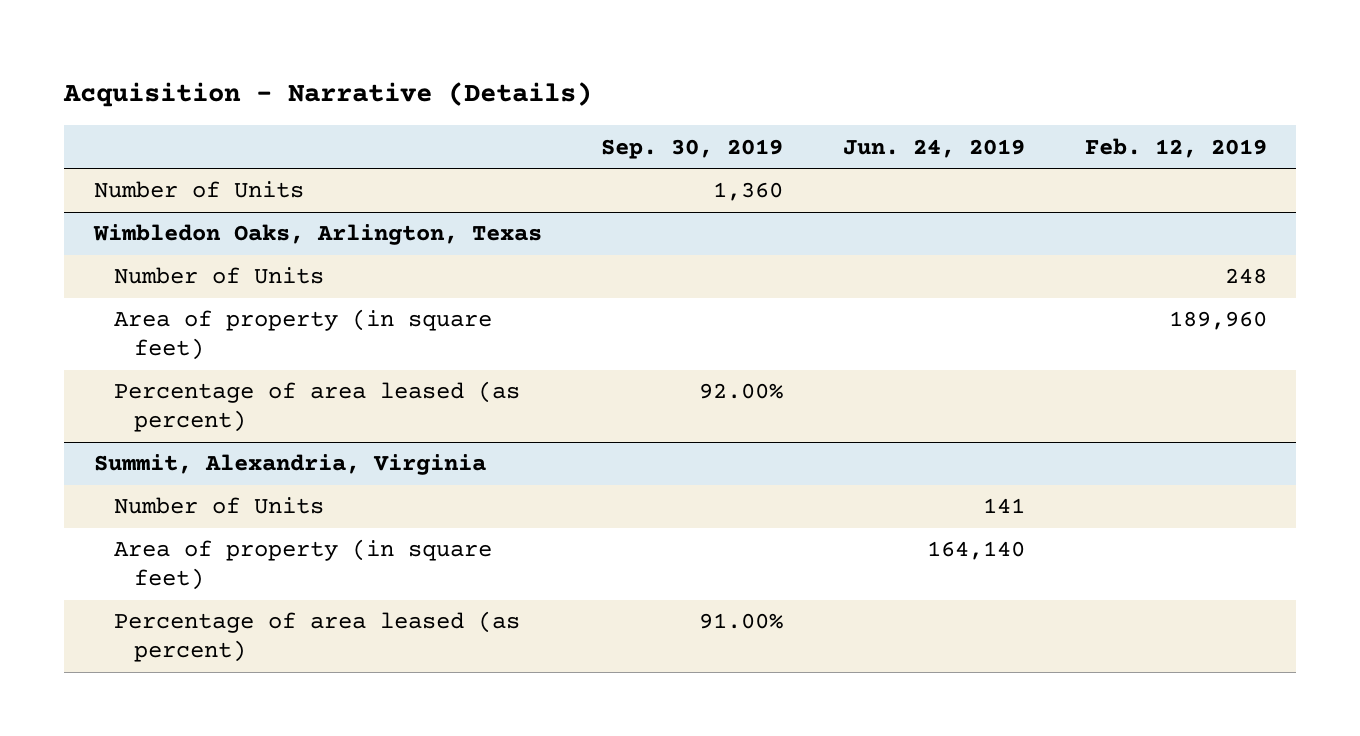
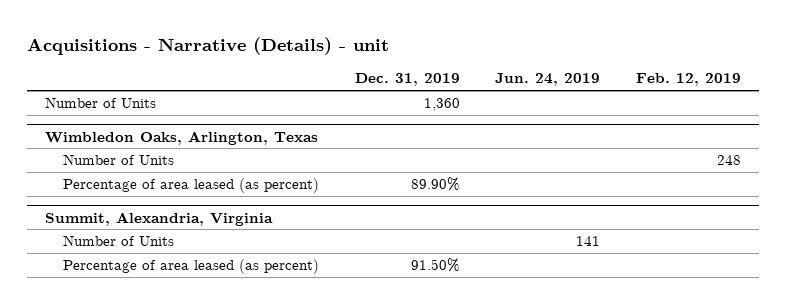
[62,82,592,108] Acquisition - Narrative (Details) -> [27,36,390,55] Acquisitions - Narrative (Details) - unit
[601,138,784,159] Sep. 30, 2019 -> none
none -> [354,73,460,87] Dec. 31, 2019
[113,309,492,361] Area of property (in square feet) -> none
[113,539,492,591] Area of property (in square feet) -> none

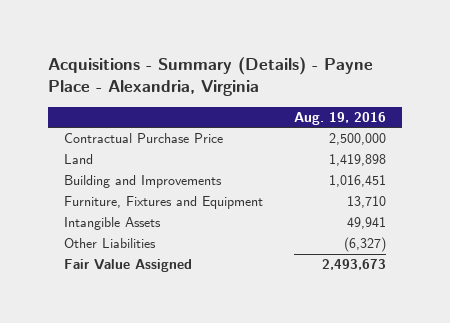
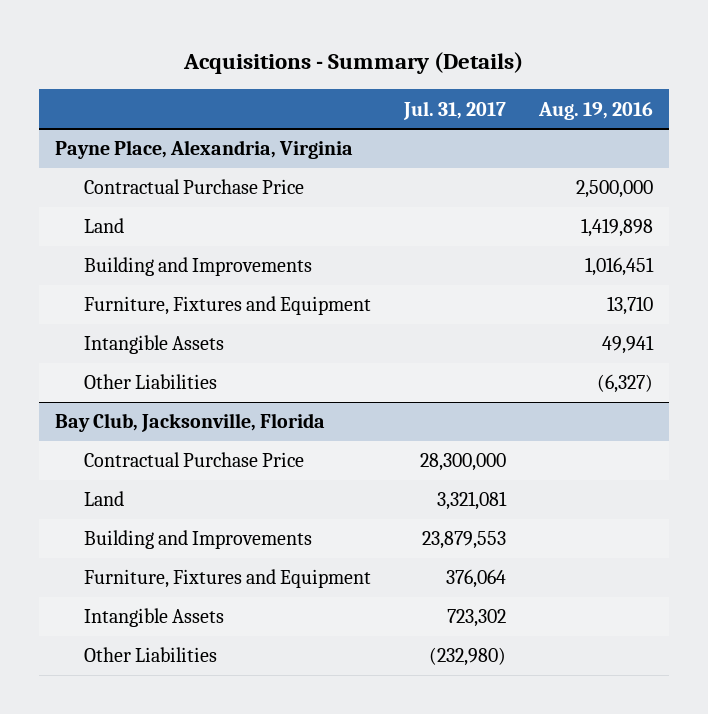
[48,57,374,97] Acquisitions - Summary (Details) - Payne Place - Alexandria, Virginia -> [183,52,524,75] Acquisitions - Summary (Details)
none -> [402,100,506,120] Jul. 31, 2017
none -> [55,140,354,160] Payne Place, Alexandria, Virginia
[63,259,192,273] Fair Value Assigned -> none
none -> [55,413,326,433] Bay Club, Jacksonville, Florida
none -> [83,452,304,468] Contractual Purchase Price
none -> [83,491,124,507] Land
none -> [83,530,312,550] Building and Improvements
none -> [83,569,371,589] Furniture, Fixtures and Equipment
none -> [83,608,224,628] Intangible Assets
none -> [83,647,217,663] Other Liabilities

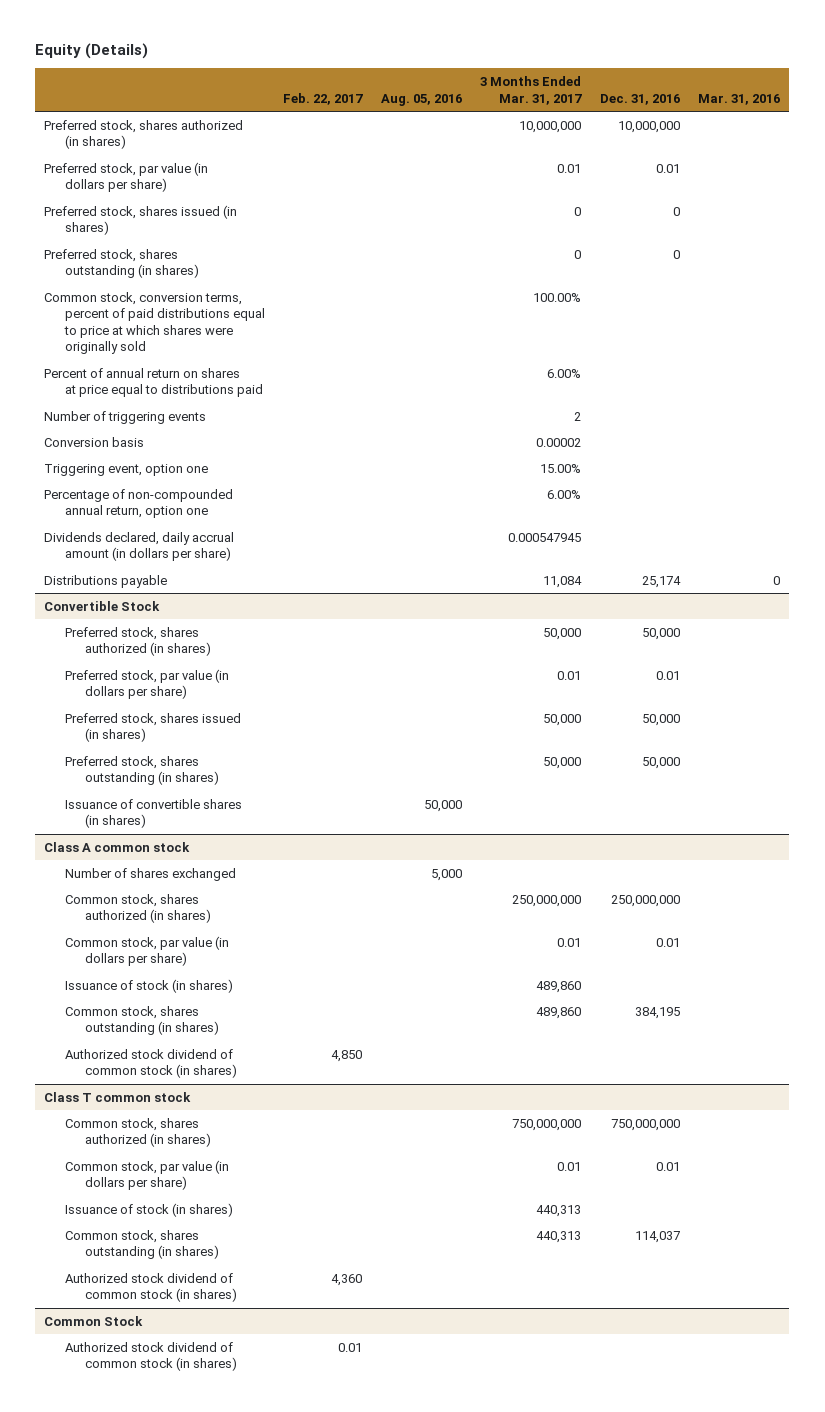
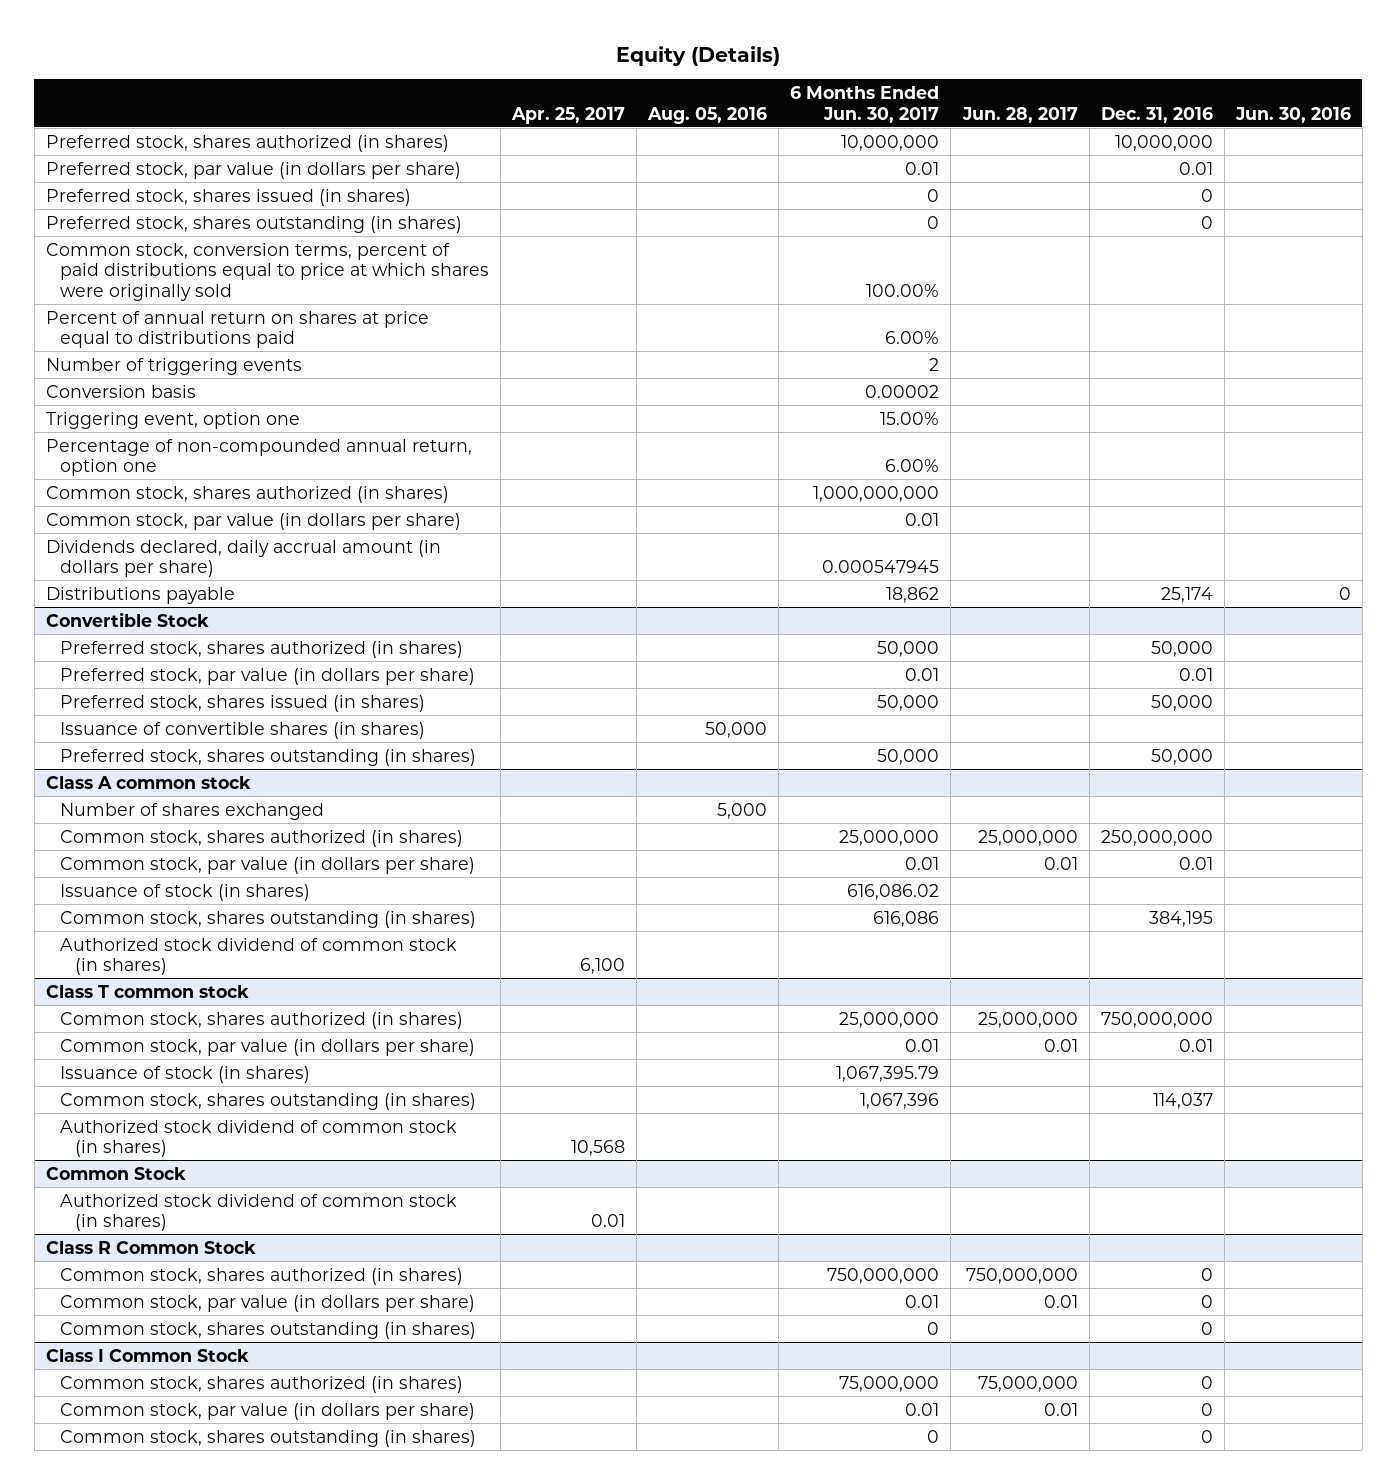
[283,92,364,105] Feb. 22, 2017 -> none
[480,76,583,105] 3 Months Ended Mar. 31, 2017 -> none
[698,93,781,105] Mar. 31, 2016 -> none
none -> [511,106,626,124] Apr. 25, 2017
none -> [790,86,940,123] 6 Months Ended Jun. 30, 2017
none -> [961,106,1078,123] Jun. 28, 2017
none -> [1234,106,1351,123] Jun. 30, 2016
none -> [45,485,449,503] Common stock, shares authorized (in shares)
none -> [45,512,461,530] Common stock, par value (in dollars per share)
[64,755,219,786] Preferred stock, shares outstanding (in shares) -> [60,748,477,766] Preferred stock, shares outstanding (in shares)
none -> [45,1240,256,1254] Class R Common Stock
none -> [60,1267,464,1285] Common stock, shares authorized (in shares)
none -> [60,1294,476,1312] Common stock, par value (in dollars per share)
none -> [60,1321,477,1339] Common stock, shares outstanding (in shares)
none -> [45,1348,249,1362] Class I Common Stock
none -> [60,1375,464,1393] Common stock, shares authorized (in shares)
none -> [60,1402,476,1420] Common stock, par value (in dollars per share)
none -> [60,1429,477,1447] Common stock, shares outstanding (in shares)

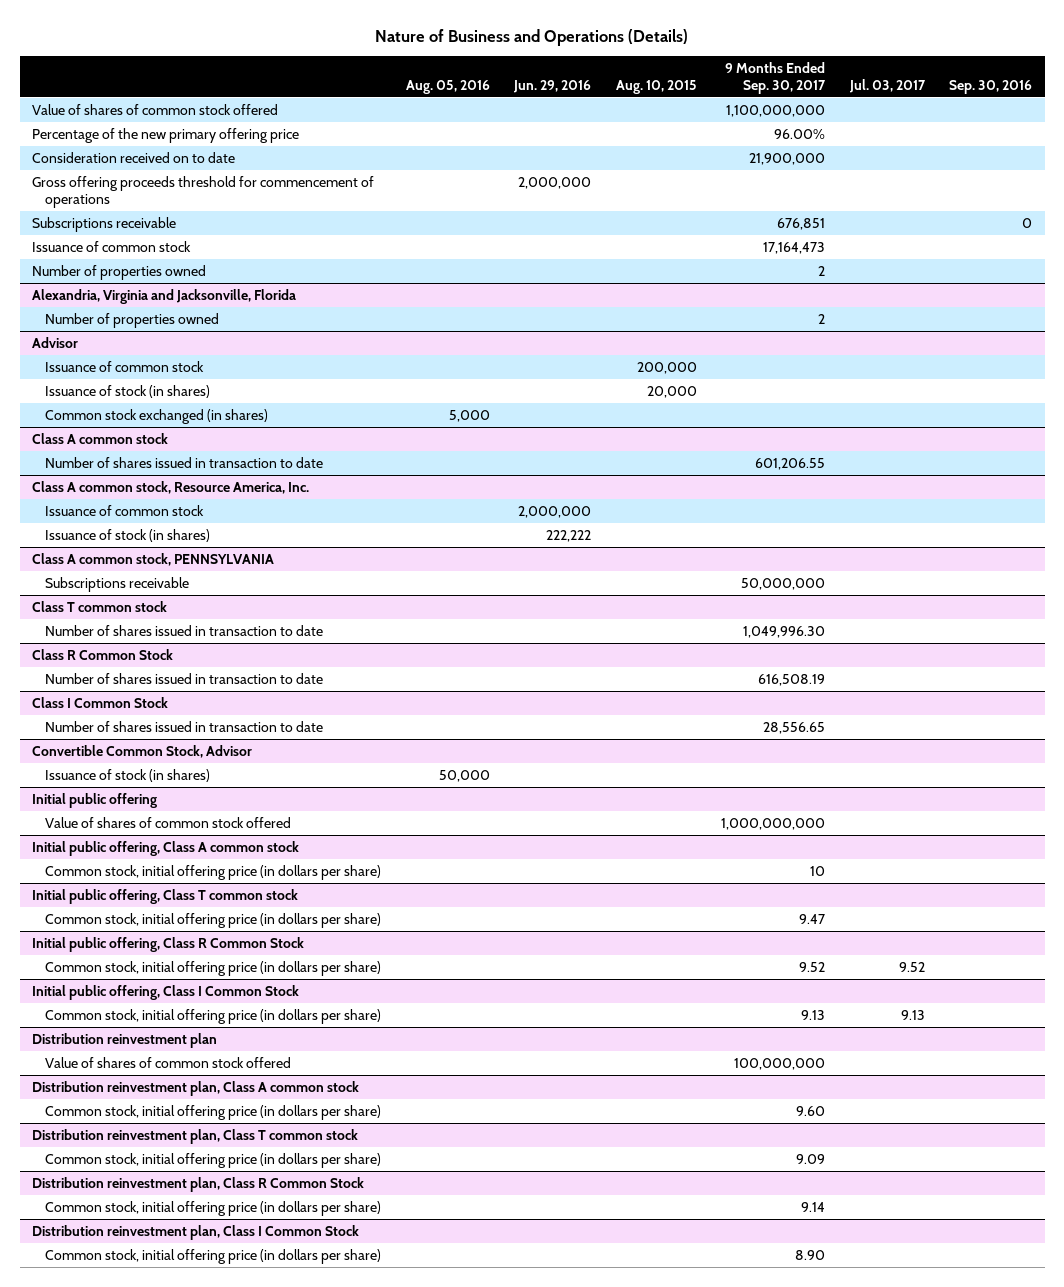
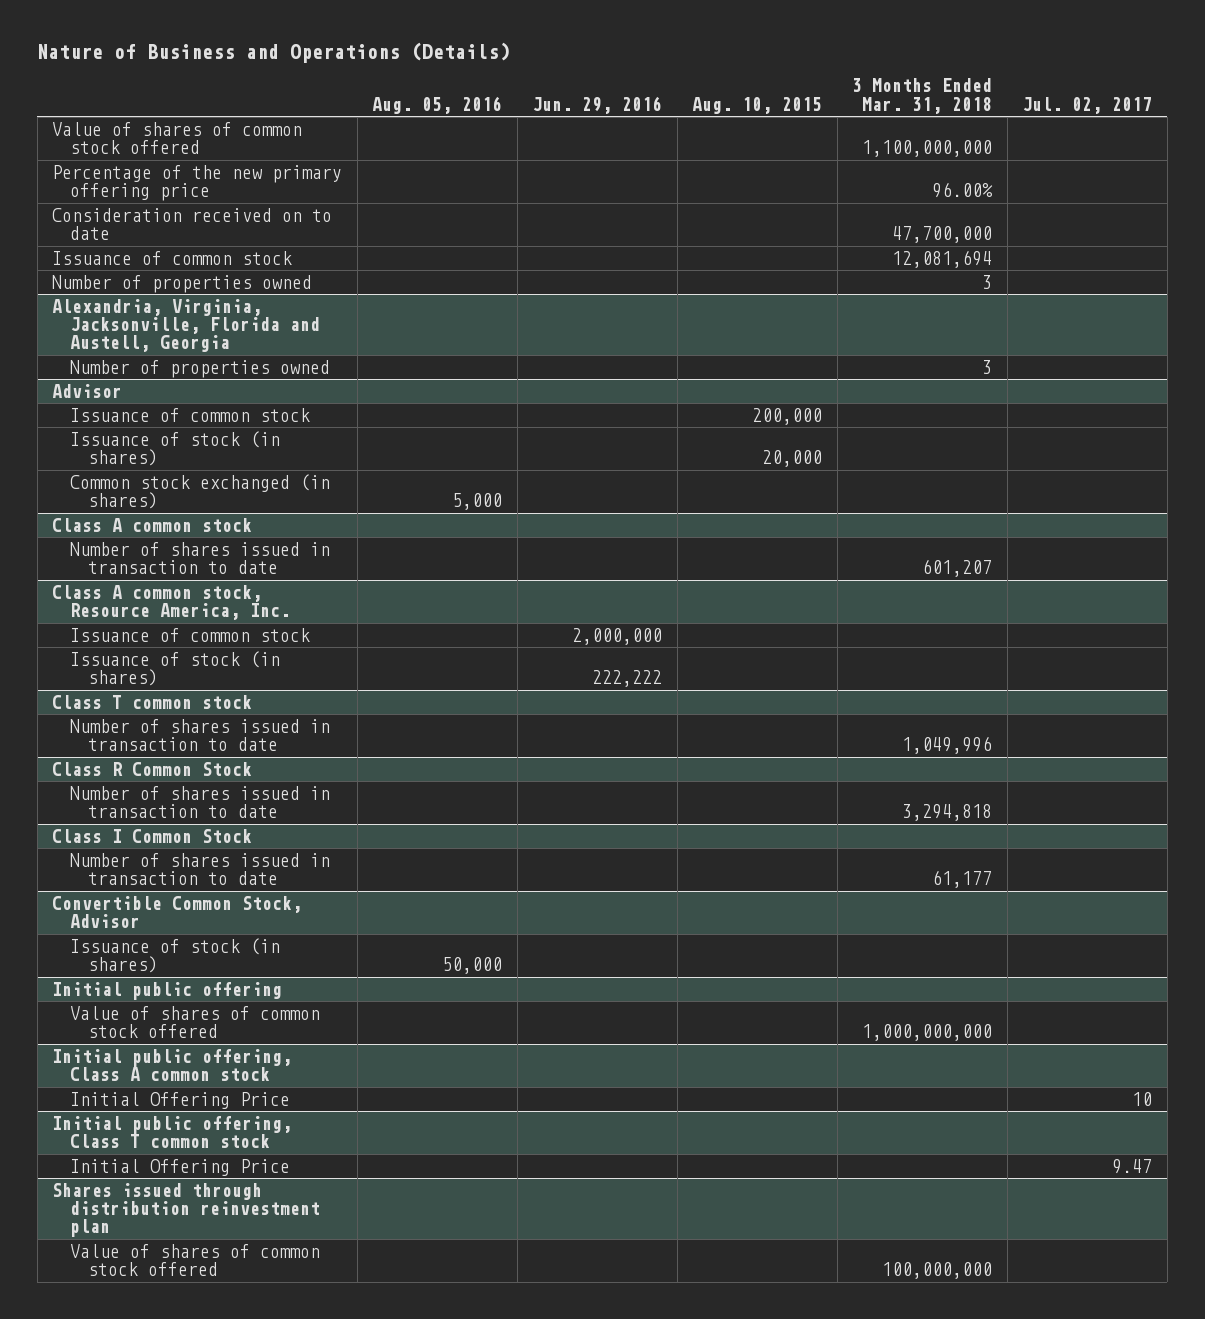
[725,61,827,94] 9 Months Ended Sep. 30, 2017 -> none
[848,78,926,93] Jul. 03, 2017 -> none
[949,79,1033,94] Sep. 30, 2016 -> none
none -> [852,78,993,114] 3 Months Ended Mar. 31, 2018
none -> [1022,96,1153,114] Jul. 02, 2017
[31,175,374,209] Gross offering proceeds threshold for commencement of operations -> none
[31,216,176,232] Subscriptions receivable -> none
[31,288,296,304] Alexandria, Virginia and Jacksonville, Florida -> none
[45,312,220,328] Number of properties owned -> none
none -> [52,298,321,353] Alexandria, Virginia, Jacksonville, Florida and Austell, Georgia
none -> [70,359,331,378] Number of properties owned
[31,552,274,566] Class A common stock, PENNSYLVANIA -> none
[45,576,190,592] Subscriptions receivable -> none
[45,864,382,880] Common stock, initial offering price (in dollars per share) -> [70,1091,291,1109] Initial Offering Price
[31,936,304,952] Initial public offering, Class R Common Stock -> none
[45,960,382,976] Common stock, initial offering price (in dollars per share) -> none
[31,984,299,1000] Initial public offering, Class I Common Stock -> none
[45,1008,382,1024] Common stock, initial offering price (in dollars per share) -> none
[45,912,382,928] Common stock, initial offering price (in dollars per share) -> [70,1158,291,1176] Initial Offering Price
[31,1032,217,1048] Distribution reinvestment plan -> [52,1182,321,1238] Shares issued through distribution reinvestment plan
[31,1080,359,1096] Distribution reinvestment plan, Class A common stock -> none
[45,1104,382,1120] Common stock, initial offering price (in dollars per share) -> none
[31,1128,358,1144] Distribution reinvestment plan, Class T common stock -> none
[45,1152,382,1168] Common stock, initial offering price (in dollars per share) -> none
[31,1176,364,1192] Distribution reinvestment plan, Class R Common Stock -> none
[45,1200,382,1216] Common stock, initial offering price (in dollars per share) -> none
[31,1224,359,1240] Distribution reinvestment plan, Class I Common Stock -> none
[45,1248,382,1264] Common stock, initial offering price (in dollars per share) -> none

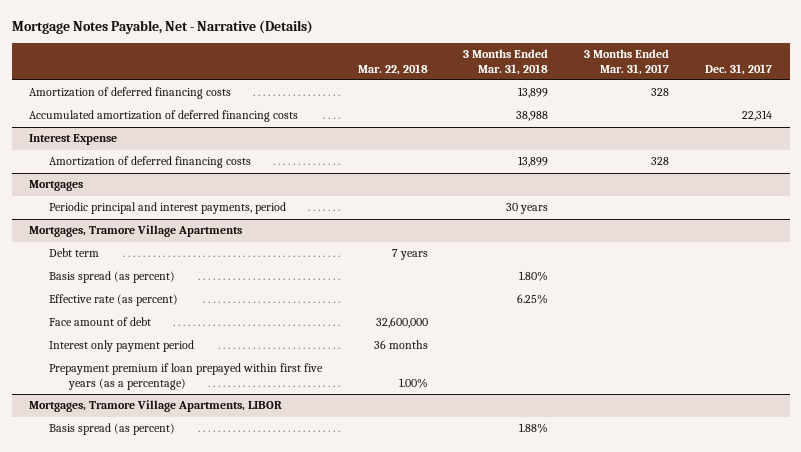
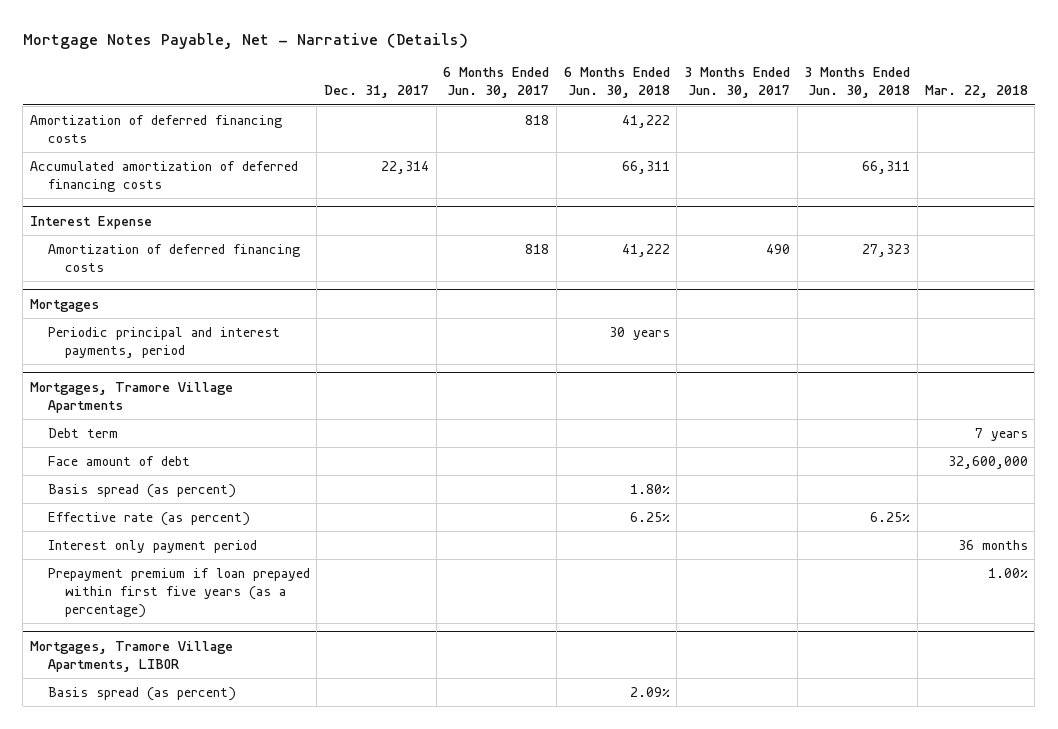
[463,49,549,75] 3 Months Ended Mar. 31, 2018 -> none
[584,49,670,75] 3 Months Ended Mar. 31, 2017 -> none
none -> [443,67,550,99] 6 Months Ended Jun. 30, 2017
none -> [563,67,670,99] 6 Months Ended Jun. 30, 2018
none -> [683,67,790,99] 3 Months Ended Jun. 30, 2017
none -> [804,67,911,99] 3 Months Ended Jun. 30, 2018
[48,317,151,327] Face amount of debt -> [47,455,190,466] Face amount of debt

